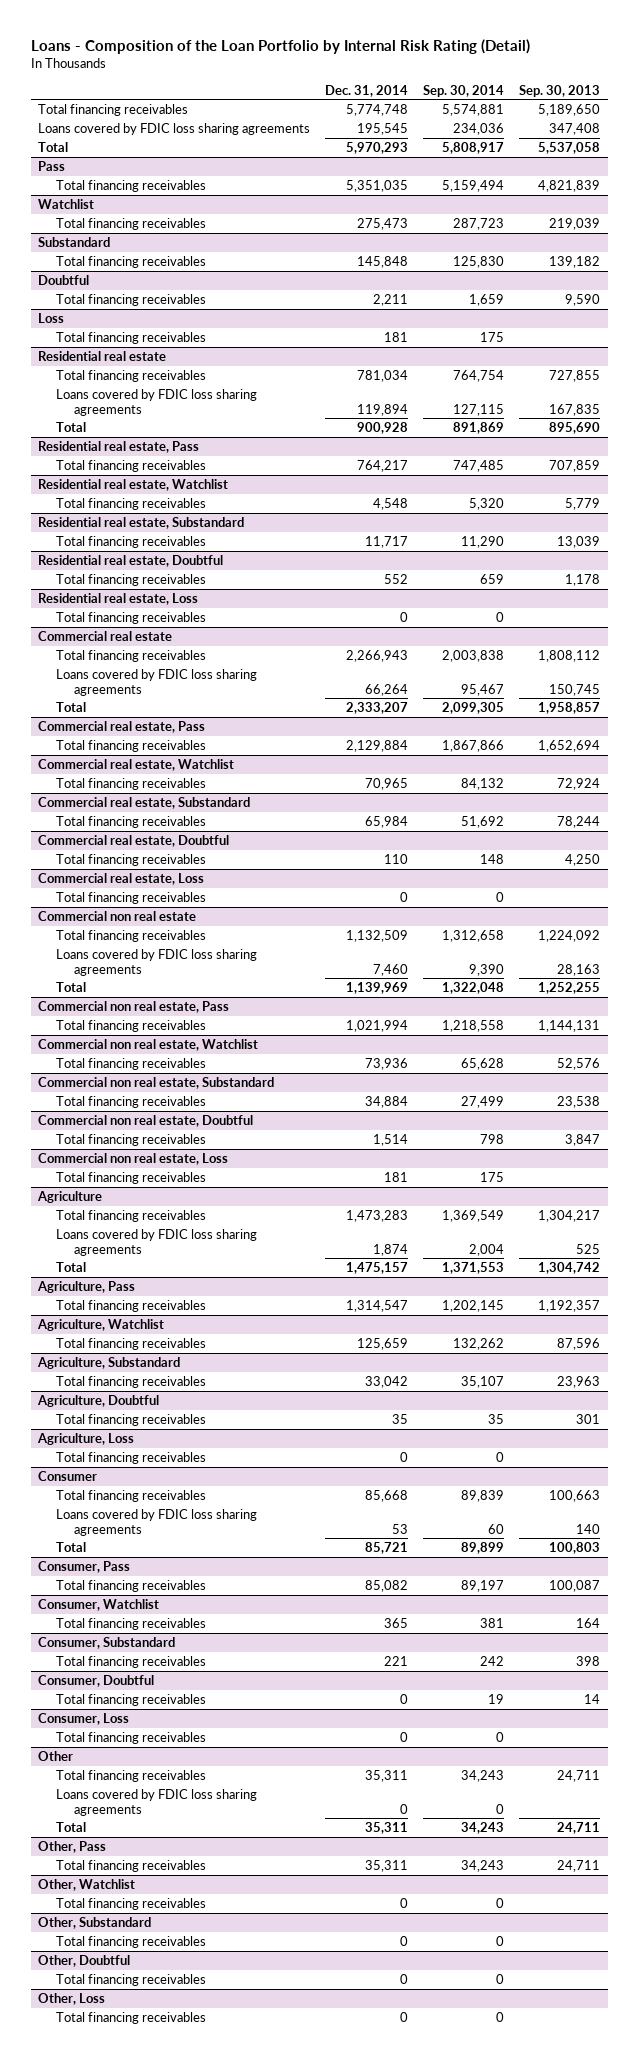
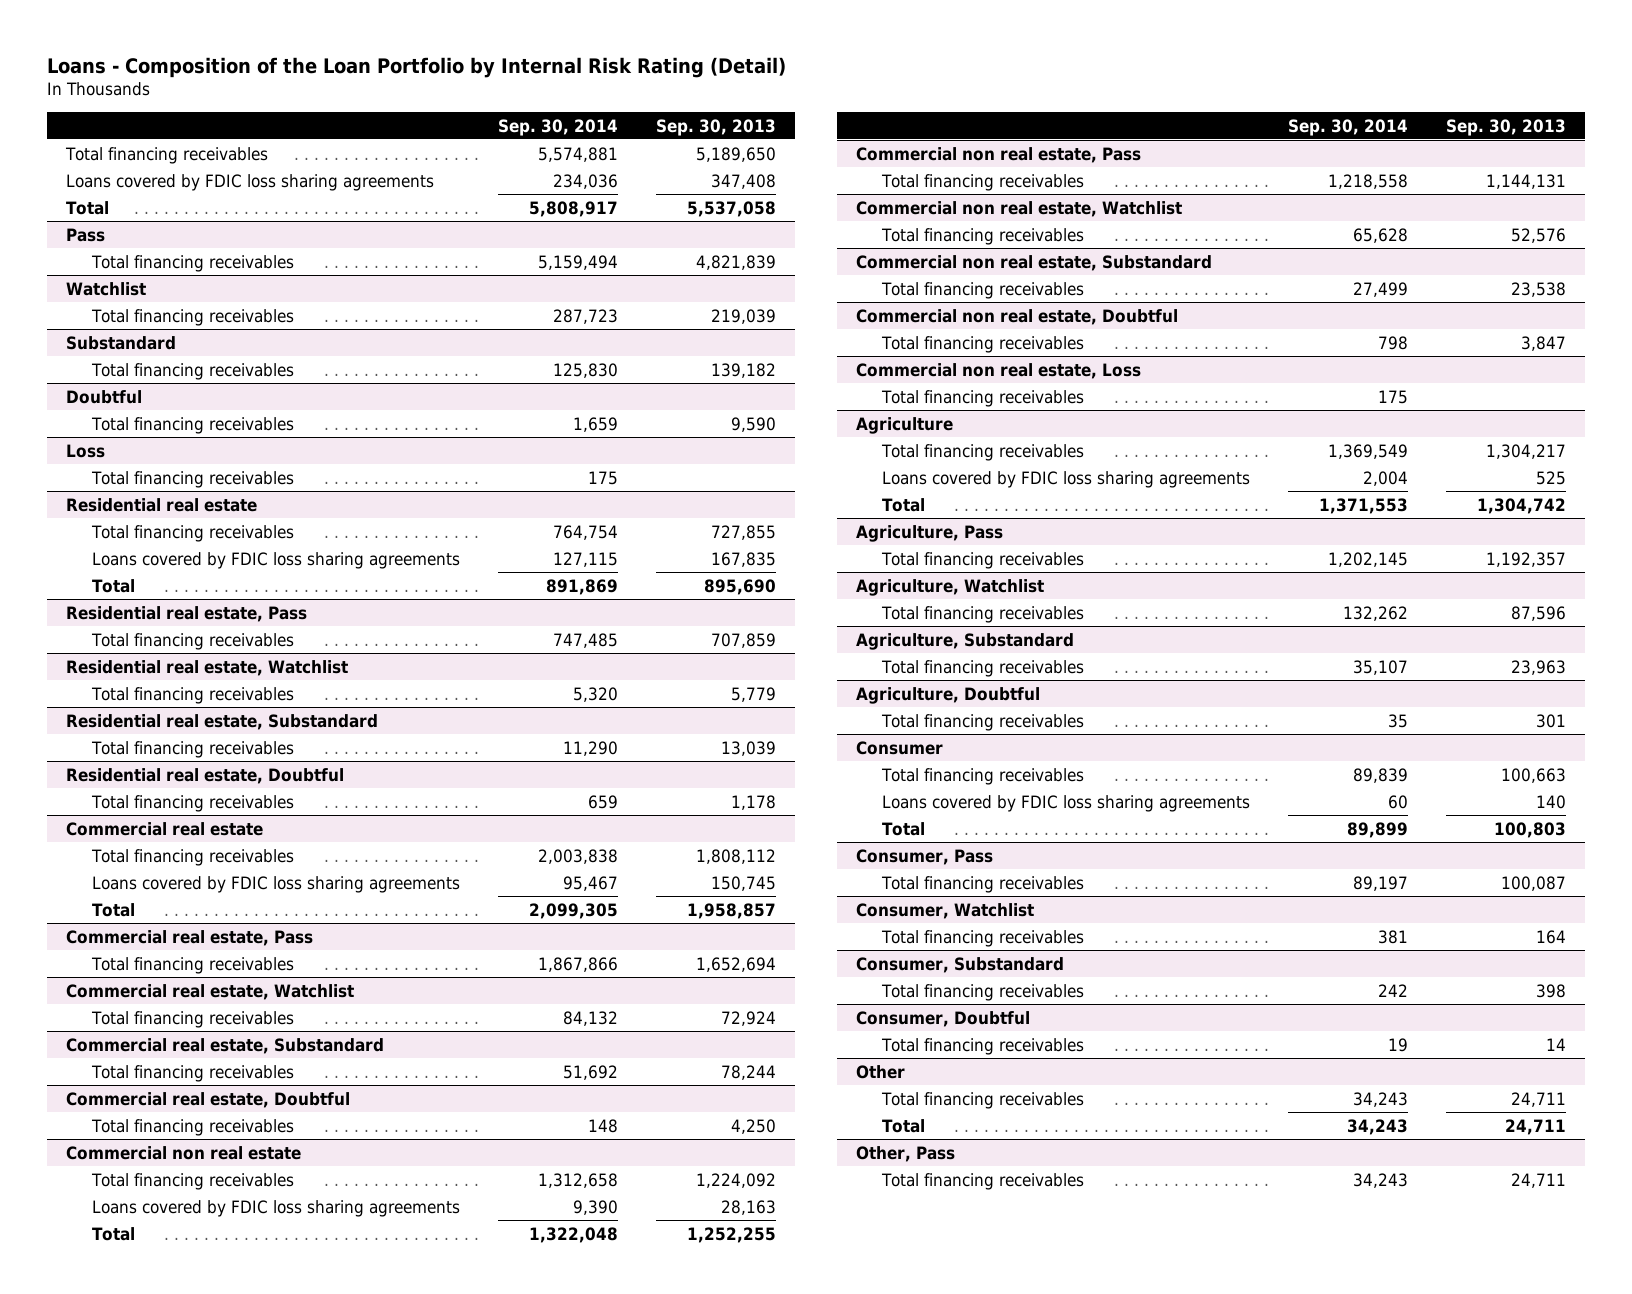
[325,84,409,97] Dec. 31, 2014 -> none
[38,592,199,605] Residential real estate, Loss -> none
[56,611,207,624] Total financing receivables -> none
[38,872,205,885] Commercial real estate, Loss -> none
[56,891,207,904] Total financing receivables -> none
[37,1432,135,1445] Agriculture, Loss -> none
[56,1451,207,1464] Total financing receivables -> none
[38,1712,130,1725] Consumer, Loss -> none
[56,1731,207,1744] Total financing receivables -> none
[56,1788,258,1816] Loans covered by FDIC loss sharing agreements -> none
[38,1878,136,1891] Other, Watchlist -> none
[56,1897,207,1910] Total financing receivables -> none
[38,1916,152,1929] Other, Substandard -> none
[56,1935,207,1948] Total financing receivables -> none
[38,1954,131,1967] Other, Doubtful -> none
[56,1973,207,1986] Total financing receivables -> none
[38,1992,106,2005] Other, Loss -> none
[56,2011,207,2024] Total financing receivables -> none

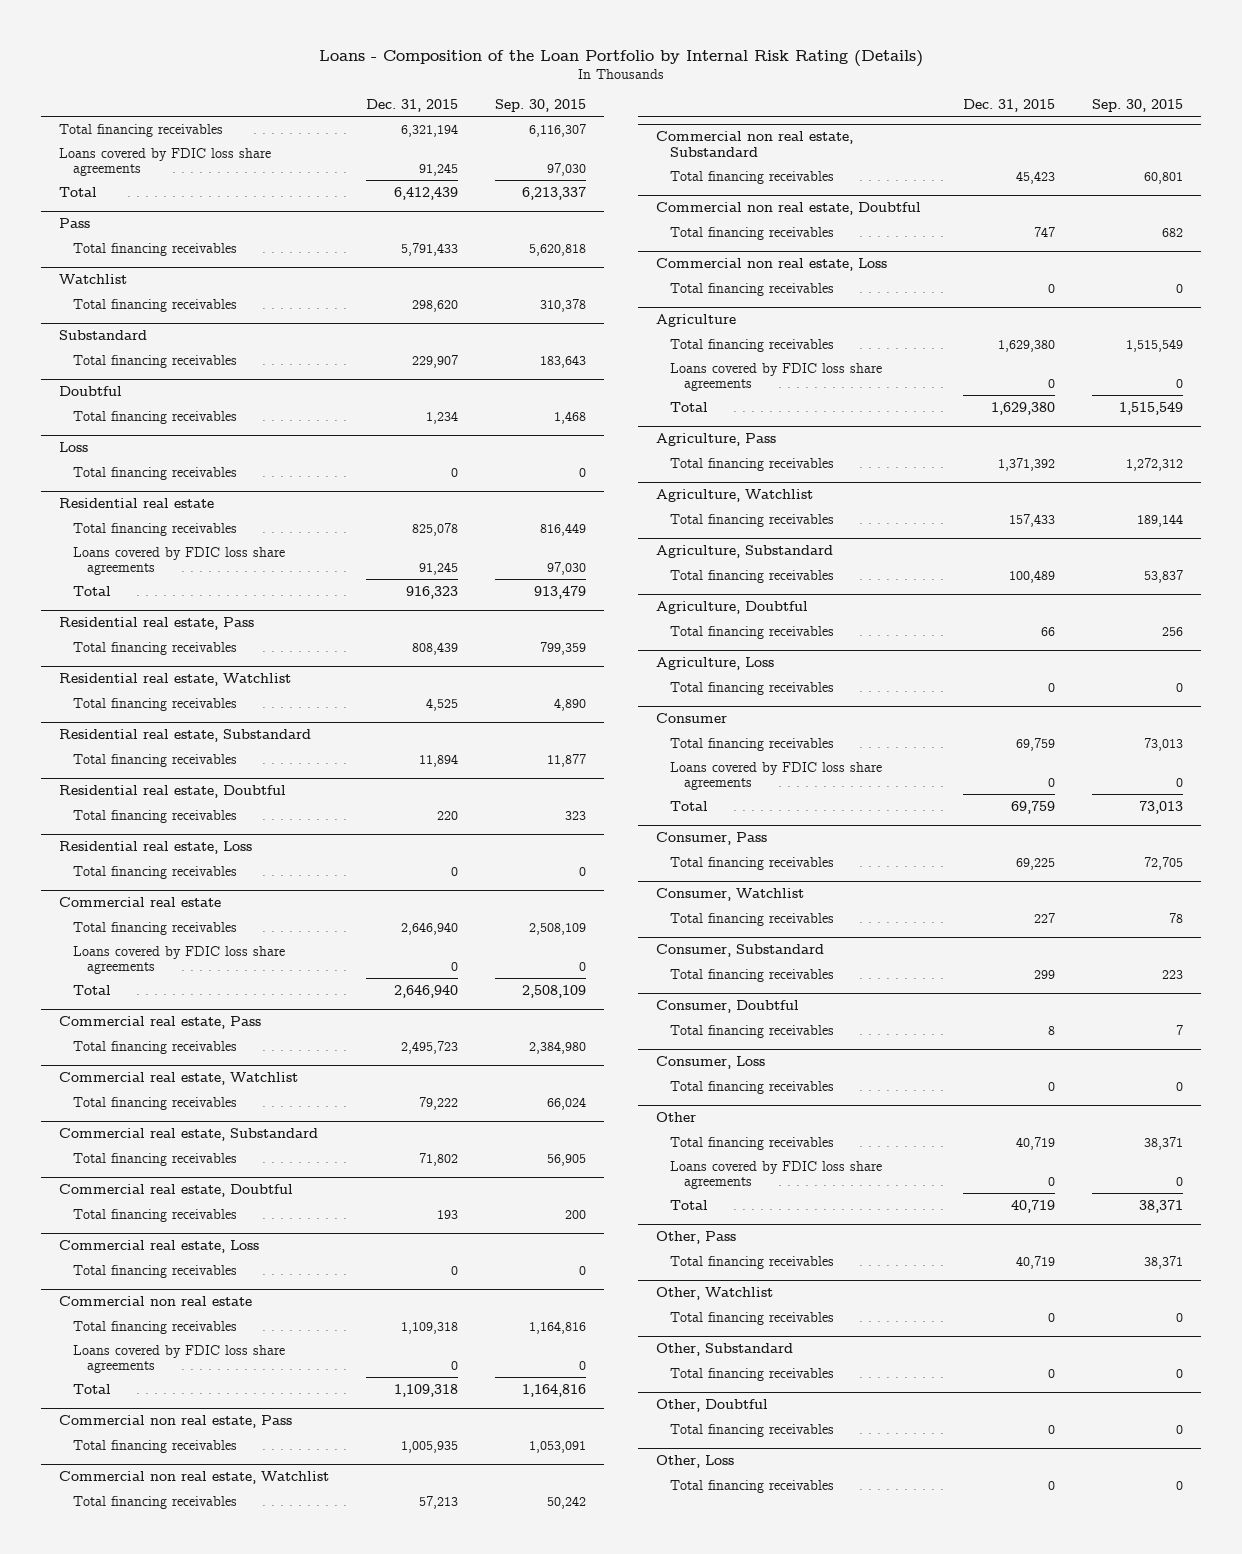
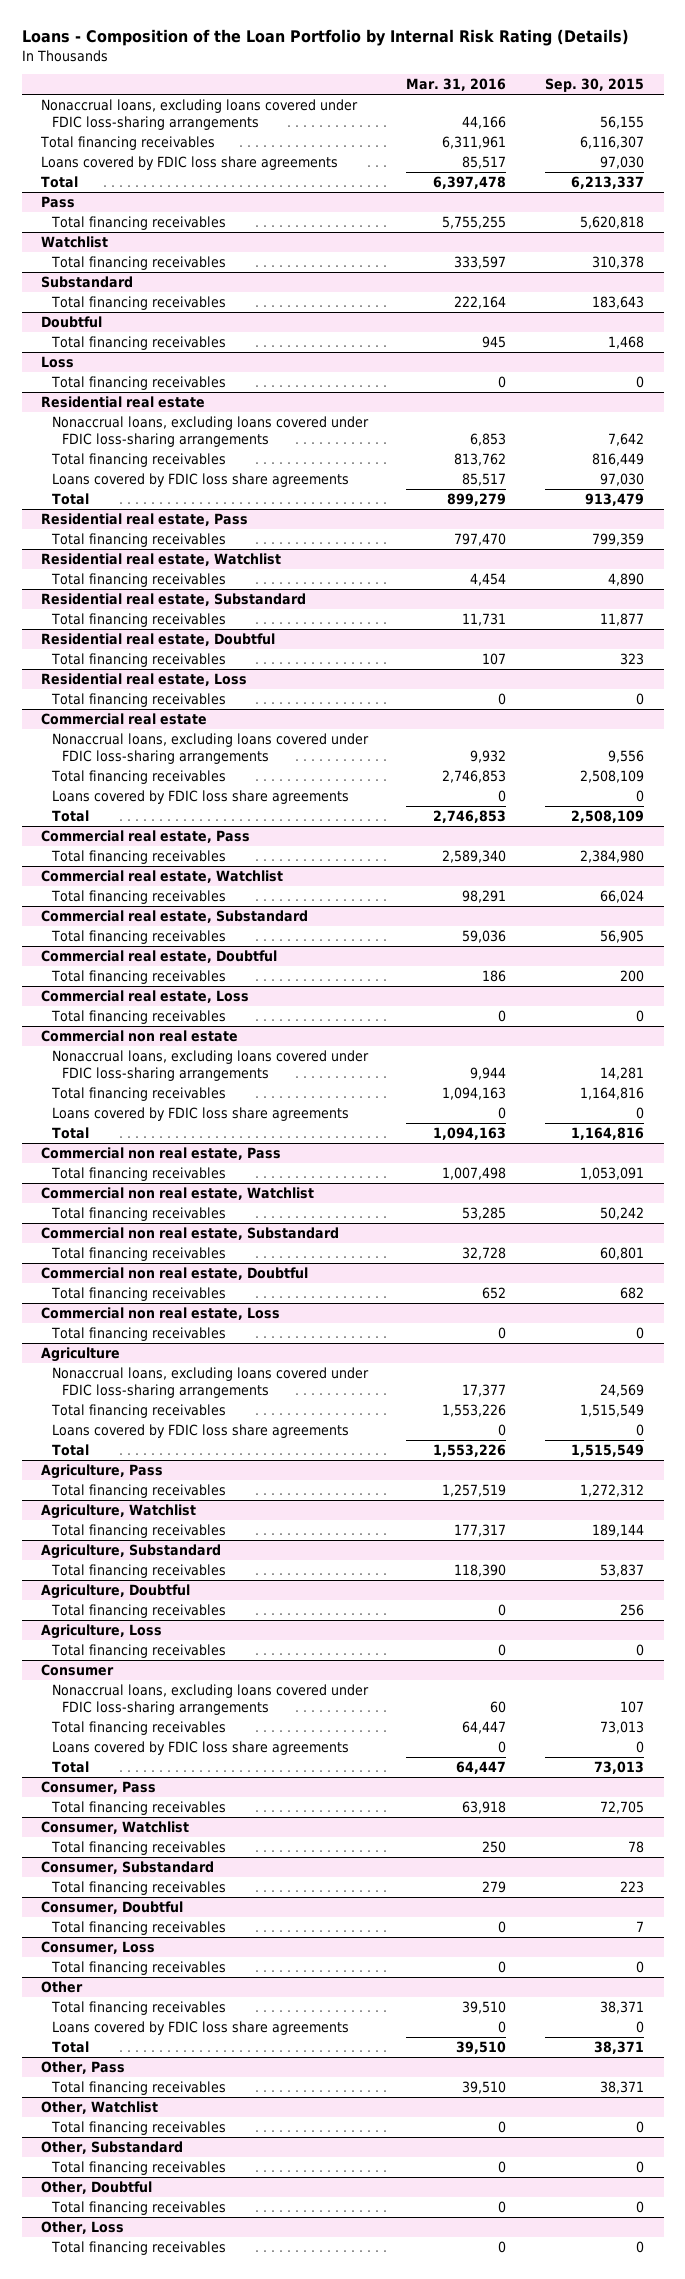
[365,98,458,112] Dec. 31, 2015 -> none
none -> [406,78,507,92] Mar. 31, 2016
none -> [41,99,359,130] Nonaccrual loans, excluding loans covered under FDIC loss-sharing arrangements
none -> [51,416,369,447] Nonaccrual loans, excluding loans covered under FDIC loss-sharing arrangements
none -> [51,733,369,764] Nonaccrual loans, excluding loans covered under FDIC loss-sharing arrangements
none -> [51,1050,369,1081] Nonaccrual loans, excluding loans covered under FDIC loss-sharing arrangements
none -> [51,1367,369,1398] Nonaccrual loans, excluding loans covered under FDIC loss-sharing arrangements
none -> [51,1684,369,1715] Nonaccrual loans, excluding loans covered under FDIC loss-sharing arrangements

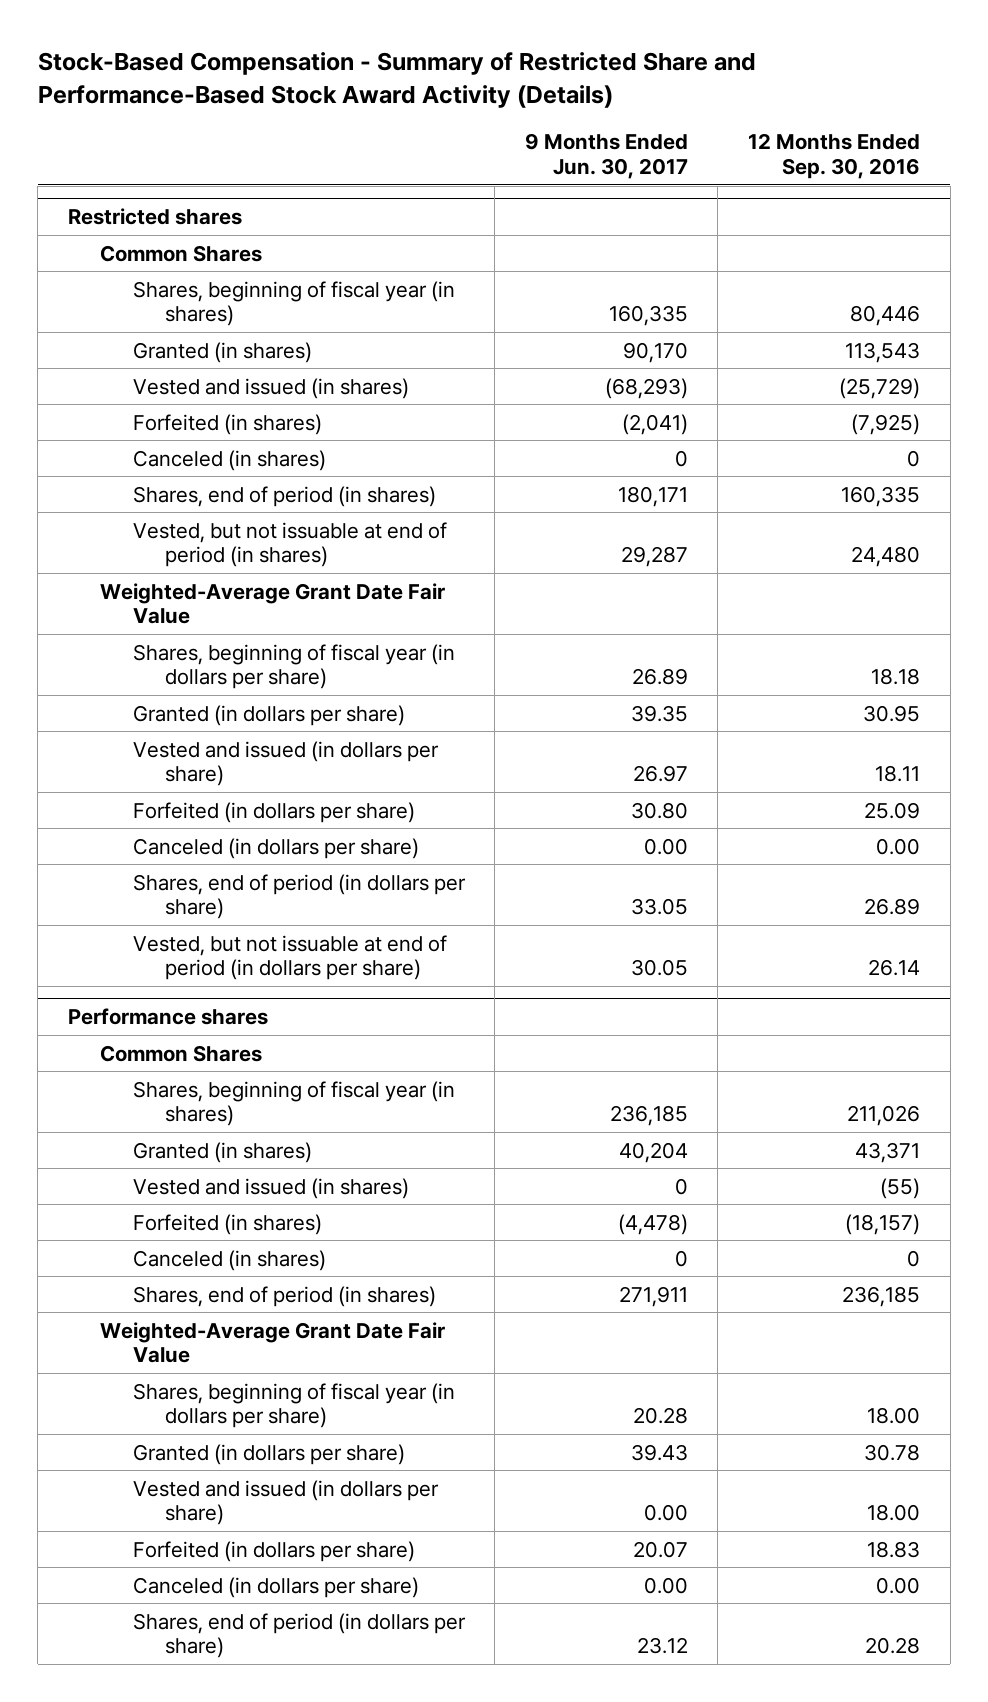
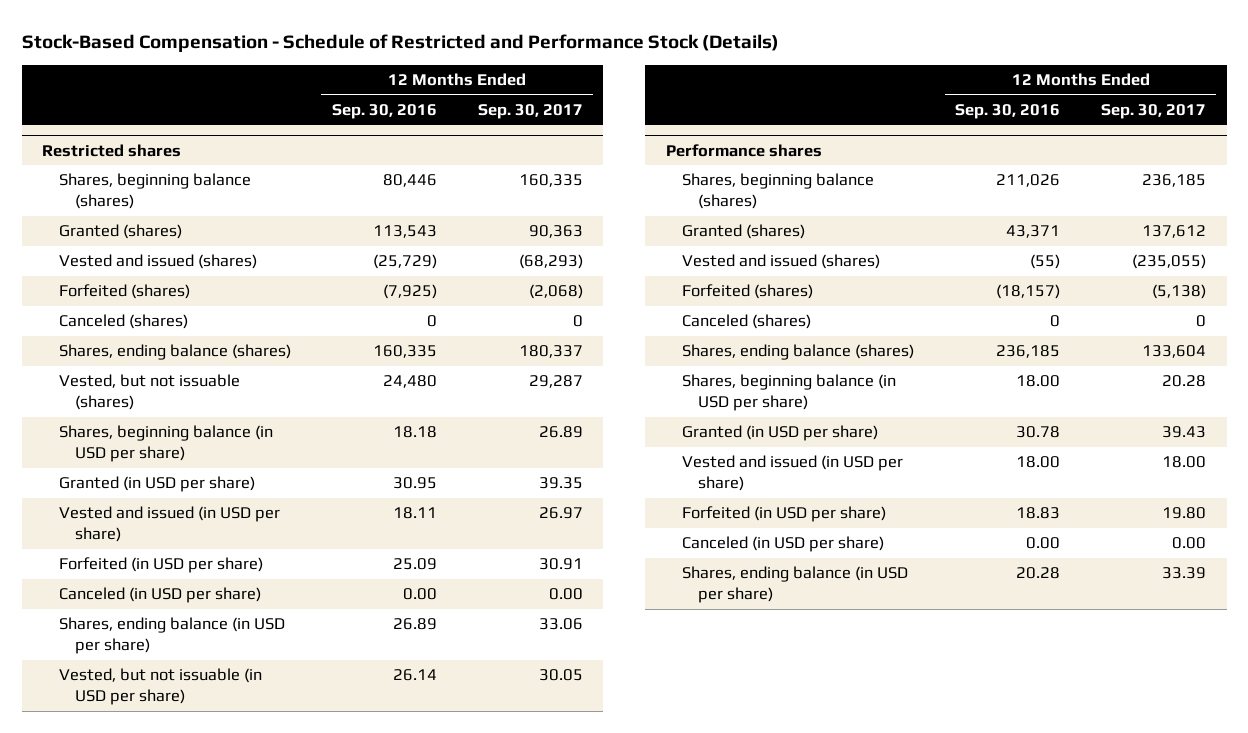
[37,52,756,108] Stock-Based Compensation - Summary of Restricted Share and Performance-Based Stock Award Activity (Details) -> [21,33,779,52] Stock-Based Compensation - Schedule of Restricted and Performance Stock (Details)
[524,133,688,179] 9 Months Ended Jun. 30, 2017 -> none
none -> [477,103,583,119] Sep. 30, 2017
[100,244,263,262] Common Shares -> none
[100,582,446,625] Weighted-Average Grant Date Fair Value -> none
[132,280,455,327] Shares, beginning of fiscal year (in shares) -> [58,173,251,209] Shares, beginning balance (shares)
[132,341,312,363] Granted (in shares) -> [58,224,182,240] Granted (shares)
[132,377,409,399] Vested and issued (in shares) -> [58,254,257,270] Vested and issued (shares)
[132,413,322,435] Forfeited (in shares) -> [58,284,190,300] Forfeited (shares)
[132,449,326,471] Canceled (in shares) -> [58,314,188,330] Canceled (shares)
[132,485,436,507] Shares, end of period (in shares) -> [58,344,291,361] Shares, ending balance (shares)
[132,521,447,568] Vested, but not issuable at end of period (in shares) -> [58,374,240,410] Vested, but not issuable (shares)
[132,643,455,690] Shares, beginning of fiscal year (in dollars per share) -> [58,425,273,462] Shares, beginning balance (in USD per share)
[132,704,405,726] Granted (in dollars per share) -> [58,476,255,493] Granted (in USD per share)
[132,740,439,787] Vested and issued (in dollars per share) -> [58,506,280,542] Vested and issued (in USD per share)
[132,801,415,823] Forfeited (in dollars per share) -> [58,557,263,574] Forfeited (in USD per share)
[132,837,419,859] Canceled (in dollars per share) -> [58,587,261,604] Canceled (in USD per share)
[132,873,466,920] Shares, end of period (in dollars per share) -> [58,617,285,654] Shares, ending balance (in USD per share)
[132,934,447,981] Vested, but not issuable at end of period (in dollars per share) -> [58,668,262,705] Vested, but not issuable (in USD per share)
[100,1044,263,1062] Common Shares -> none
[100,1321,446,1364] Weighted-Average Grant Date Fair Value -> none
[132,1080,455,1127] Shares, beginning of fiscal year (in shares) -> [682,173,875,209] Shares, beginning balance (shares)
[132,1141,312,1163] Granted (in shares) -> [682,224,806,240] Granted (shares)
[132,1177,409,1199] Vested and issued (in shares) -> [682,254,881,270] Vested and issued (shares)
[132,1213,322,1235] Forfeited (in shares) -> [682,284,814,300] Forfeited (shares)
[132,1249,326,1271] Canceled (in shares) -> [682,314,812,330] Canceled (shares)
[132,1285,436,1307] Shares, end of period (in shares) -> [682,344,915,361] Shares, ending balance (shares)
[132,1382,455,1429] Shares, beginning of fiscal year (in dollars per share) -> [682,374,897,411] Shares, beginning balance (in USD per share)
[132,1443,405,1465] Granted (in dollars per share) -> [682,425,879,442] Granted (in USD per share)
[132,1479,439,1526] Vested and issued (in dollars per share) -> [682,455,904,491] Vested and issued (in USD per share)
[132,1540,415,1562] Forfeited (in dollars per share) -> [682,506,887,523] Forfeited (in USD per share)
[132,1576,419,1598] Canceled (in dollars per share) -> [682,536,885,553] Canceled (in USD per share)
[132,1612,466,1659] Shares, end of period (in dollars per share) -> [682,566,909,603] Shares, ending balance (in USD per share)

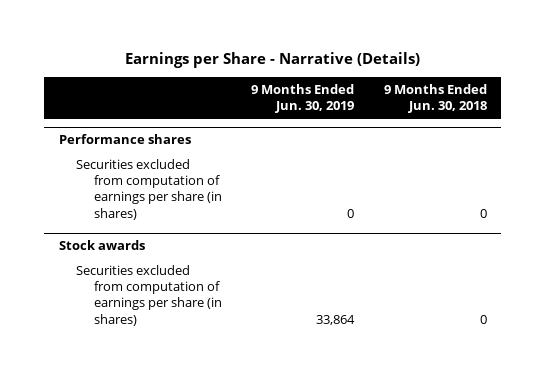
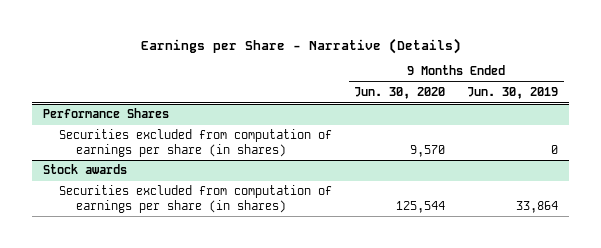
[383,83,487,114] 9 Months Ended Jun. 30, 2018 -> none
none -> [354,87,446,100] Jun. 30, 2020
[58,134,191,145] Performance shares -> [42,108,169,119] Performance Shares

